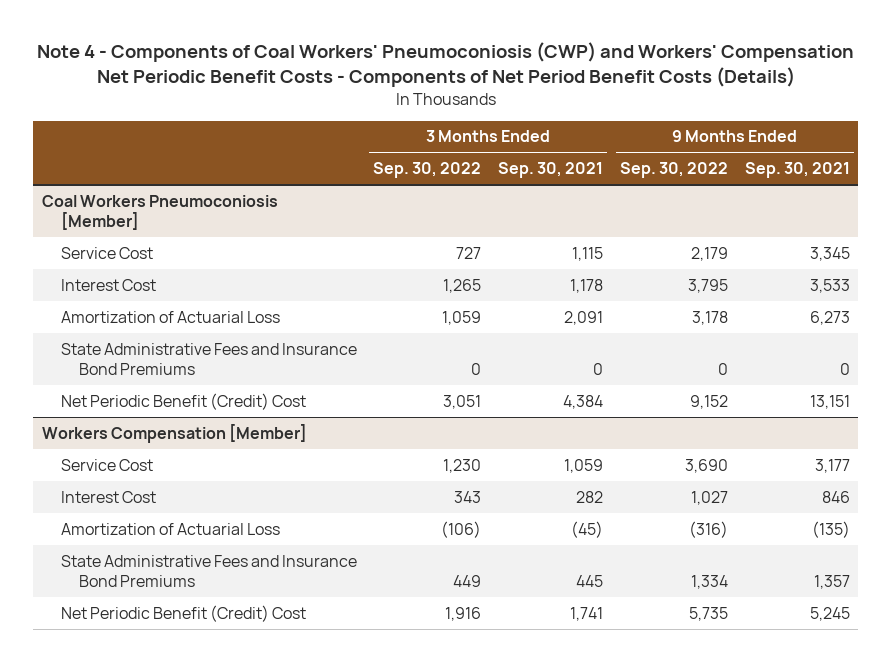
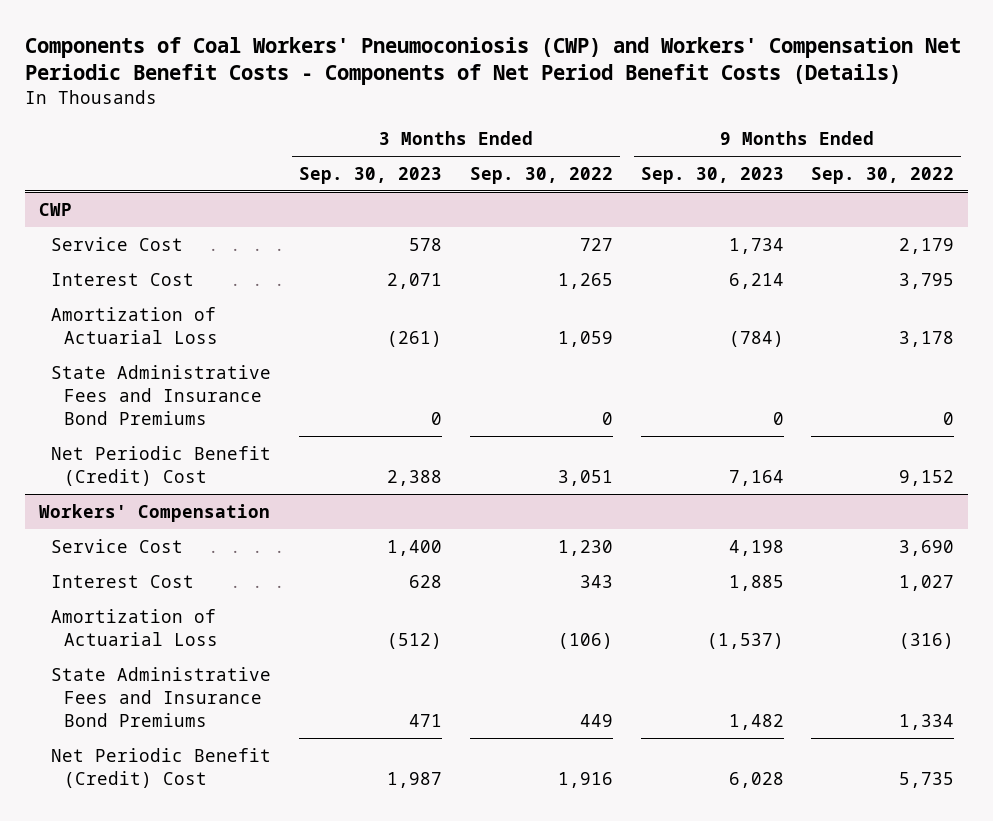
[36,42,854,87] Note 4 - Components of Coal Workers' Pneumoconiosis (CWP) and Workers' Compensation Net Periodic Benefit Costs - Components of Net Period Benefit Costs (Details) -> [25,36,962,86] Components of Coal Workers' Pneumoconiosis (CWP) and Workers' Compensation Net Periodic Benefit Costs - Components of Net Period Benefit Costs (Details)
[498,162,604,179] Sep. 30, 2021 -> none
[744,162,850,179] Sep. 30, 2021 -> none
none -> [299,166,443,184] Sep. 30, 2023
none -> [640,166,784,184] Sep. 30, 2023
[41,194,278,231] Coal Workers Pneumoconiosis [Member] -> [38,202,72,216] CWP
[41,423,307,443] Workers Compensation [Member] -> [38,503,270,522] Workers' Compensation

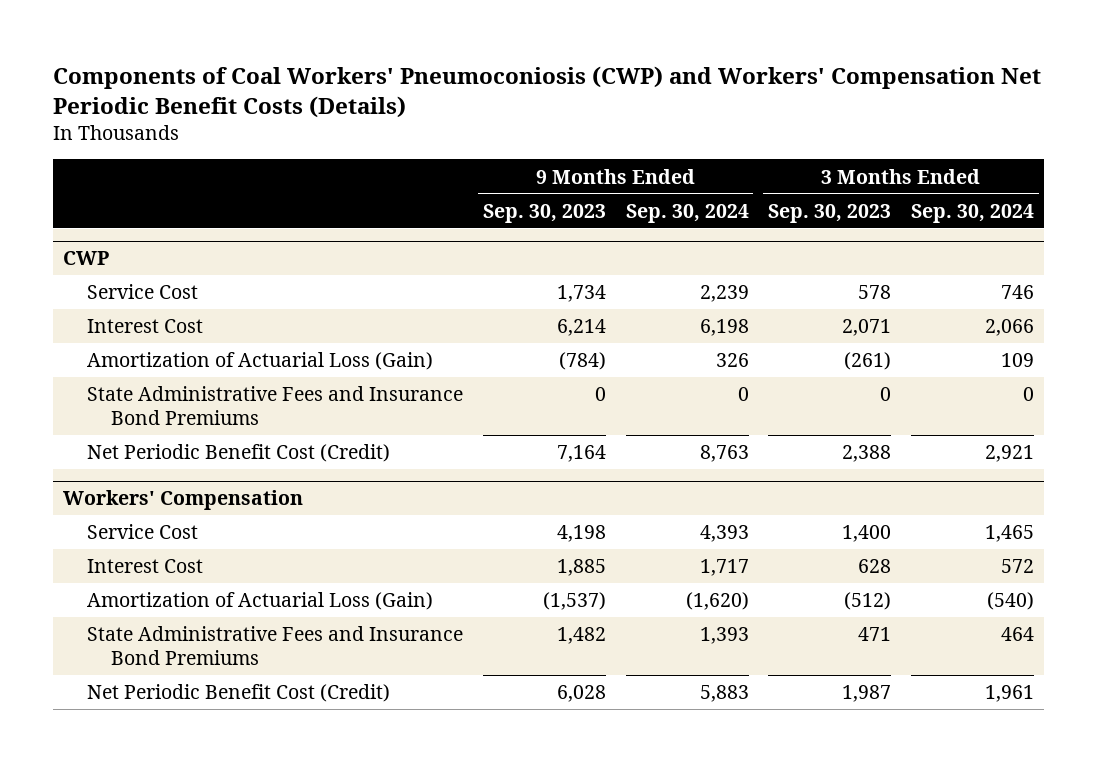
[25,36,962,86] Components of Coal Workers' Pneumoconiosis (CWP) and Workers' Compensation Net Periodic Benefit Costs - Components of Net Period Benefit Costs (Details) -> [53,65,1042,118] Components of Coal Workers' Pneumoconiosis (CWP) and Workers' Compensation Net Periodic Benefit Costs (Details)
[469,166,613,184] Sep. 30, 2022 -> none
[811,166,955,184] Sep. 30, 2022 -> none
none -> [625,203,749,223] Sep. 30, 2024
none -> [911,203,1035,223] Sep. 30, 2024
[51,306,218,344] Amortization of Actuarial Loss -> [87,352,434,371] Amortization of Actuarial Loss (Gain)
[51,445,272,486] Net Periodic Benefit (Credit) Cost -> [87,444,391,463] Net Periodic Benefit Cost (Credit)
[51,608,218,646] Amortization of Actuarial Loss -> [87,592,434,611] Amortization of Actuarial Loss (Gain)
[51,747,272,788] Net Periodic Benefit (Credit) Cost -> [87,684,391,703] Net Periodic Benefit Cost (Credit)

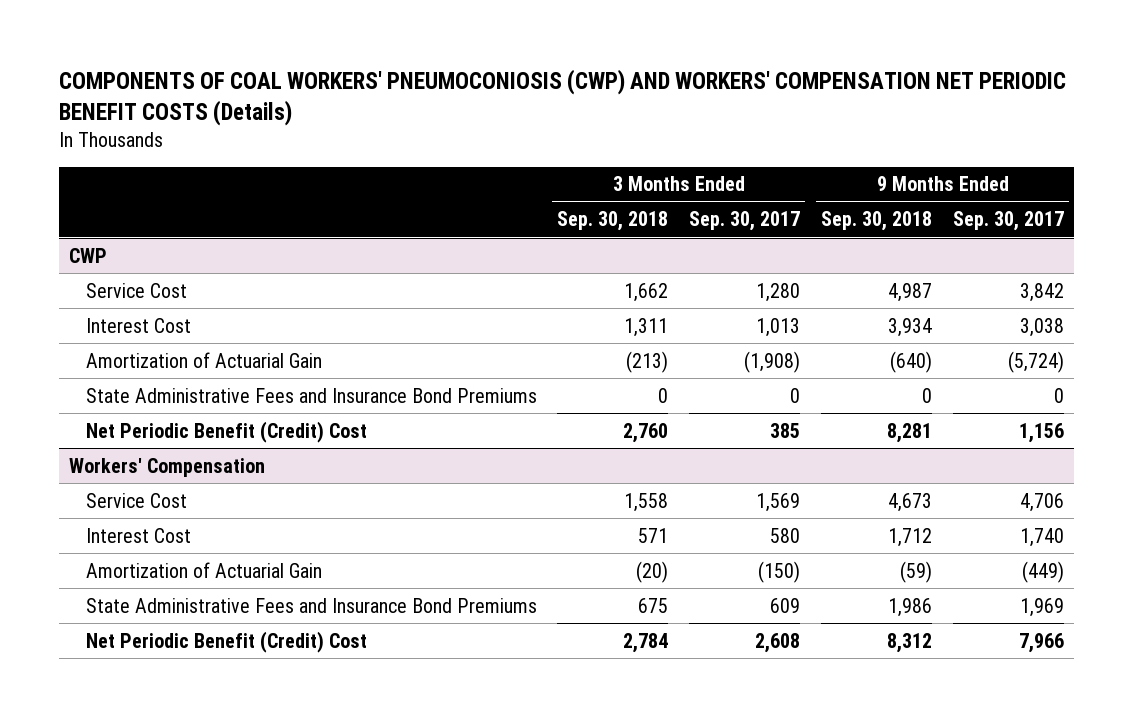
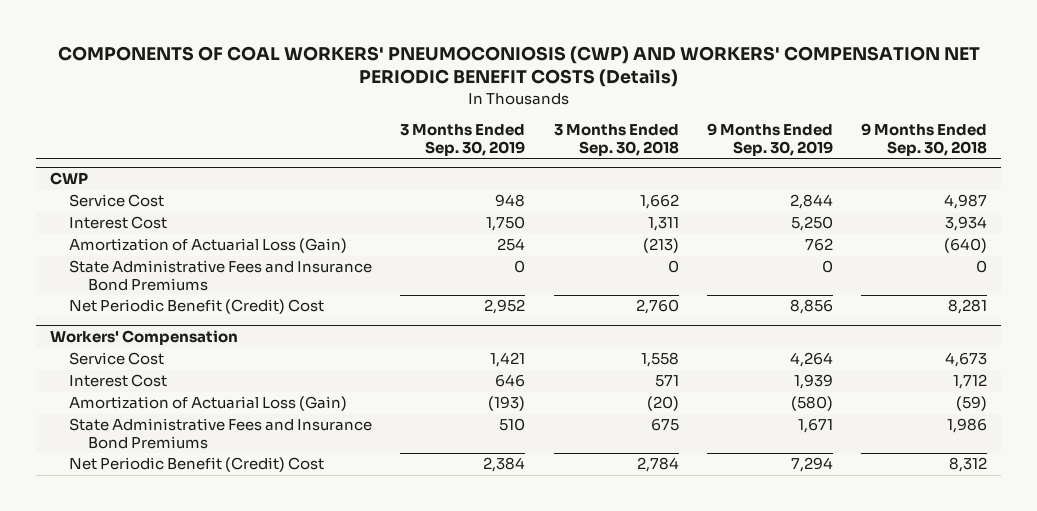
[689,211,801,232] Sep. 30, 2017 -> none
[952,211,1064,232] Sep. 30, 2017 -> none
none -> [400,124,526,156] 3 Months Ended Sep. 30, 2019
none -> [706,123,833,156] 9 Months Ended Sep. 30, 2019
[85,351,322,368] Amortization of Actuarial Gain -> [68,238,347,254] Amortization of Actuarial Loss (Gain)
[85,561,322,578] Amortization of Actuarial Gain -> [68,396,347,412] Amortization of Actuarial Loss (Gain)

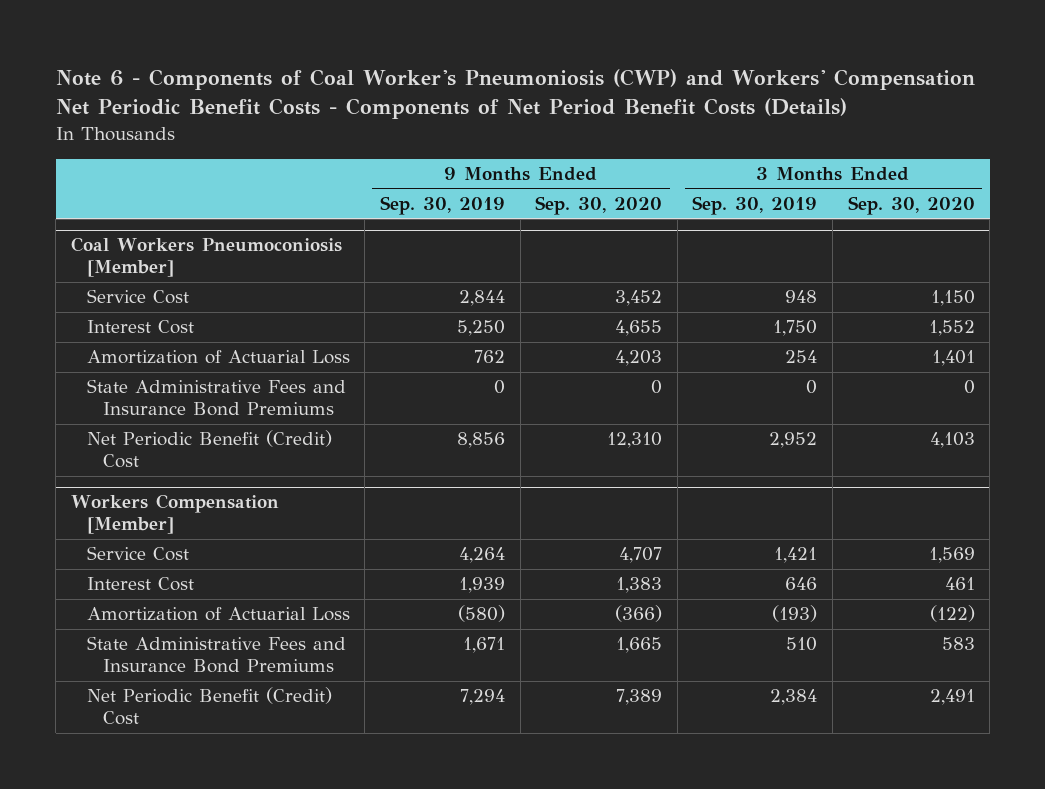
[57,45,980,88] COMPONENTS OF COAL WORKERS' PNEUMOCONIOSIS (CWP) AND WORKERS' COMPENSATION NET PERIODIC BENEFIT COSTS (Details) -> [55,69,975,120] Note 6 - Components of Coal Worker's Pneumoniosis (CWP) and Workers' Compensation Net Periodic Benefit Costs - Components of Net Period Benefit Costs (Details)
[553,124,679,156] 3 Months Ended Sep. 30, 2018 -> none
[861,123,988,156] 9 Months Ended Sep. 30, 2018 -> none
none -> [535,195,663,215] Sep. 30, 2020
none -> [847,195,975,215] Sep. 30, 2020
[50,172,89,186] CWP -> [70,237,342,278] Coal Workers Pneumoconiosis [Member]
[68,238,347,254] Amortization of Actuarial Loss (Gain) -> [86,350,350,365] Amortization of Actuarial Loss
[50,330,239,346] Workers' Compensation -> [70,494,279,535] Workers Compensation [Member]
[68,396,347,412] Amortization of Actuarial Loss (Gain) -> [86,607,350,622] Amortization of Actuarial Loss

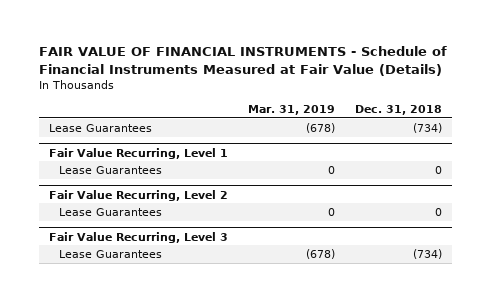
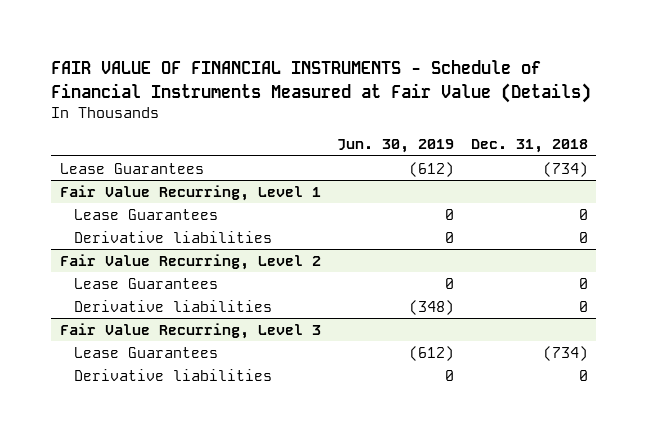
[247,104,335,115] Mar. 31, 2019 -> none
none -> [337,139,455,154] Jun. 30, 2019
none -> [73,230,272,243] Derivative liabilities
none -> [73,299,272,312] Derivative liabilities
none -> [73,368,272,381] Derivative liabilities

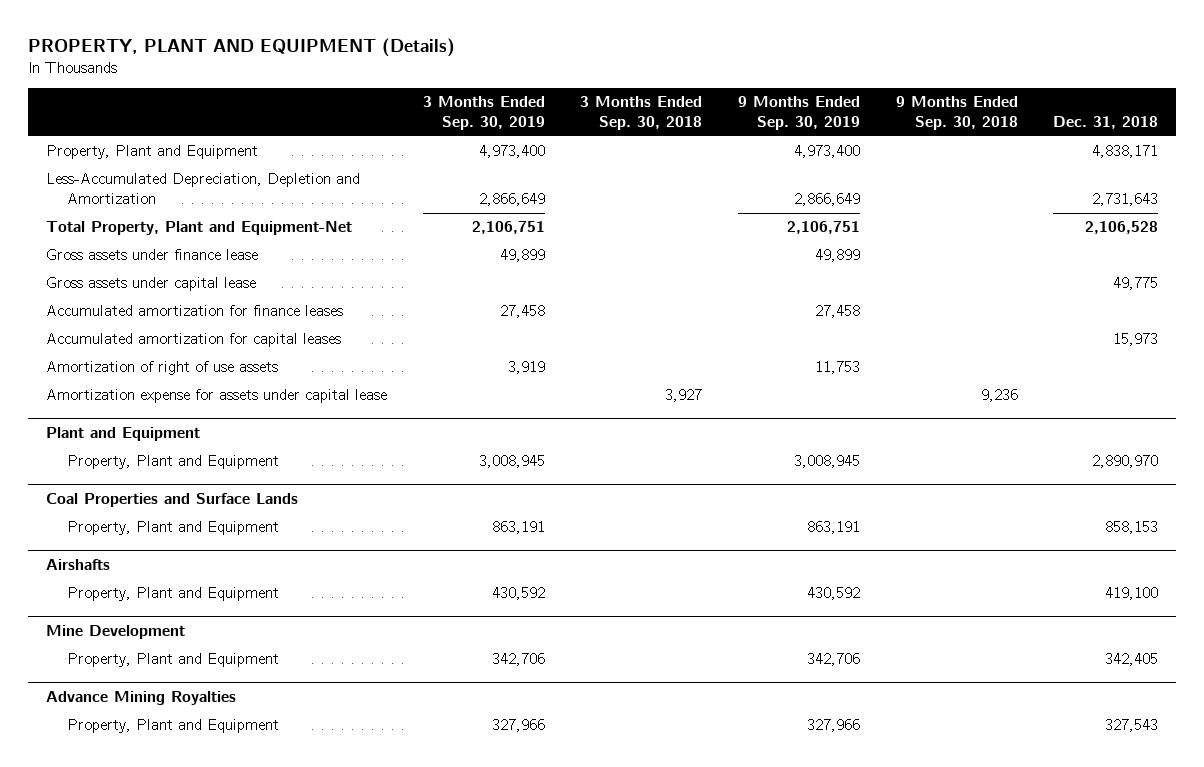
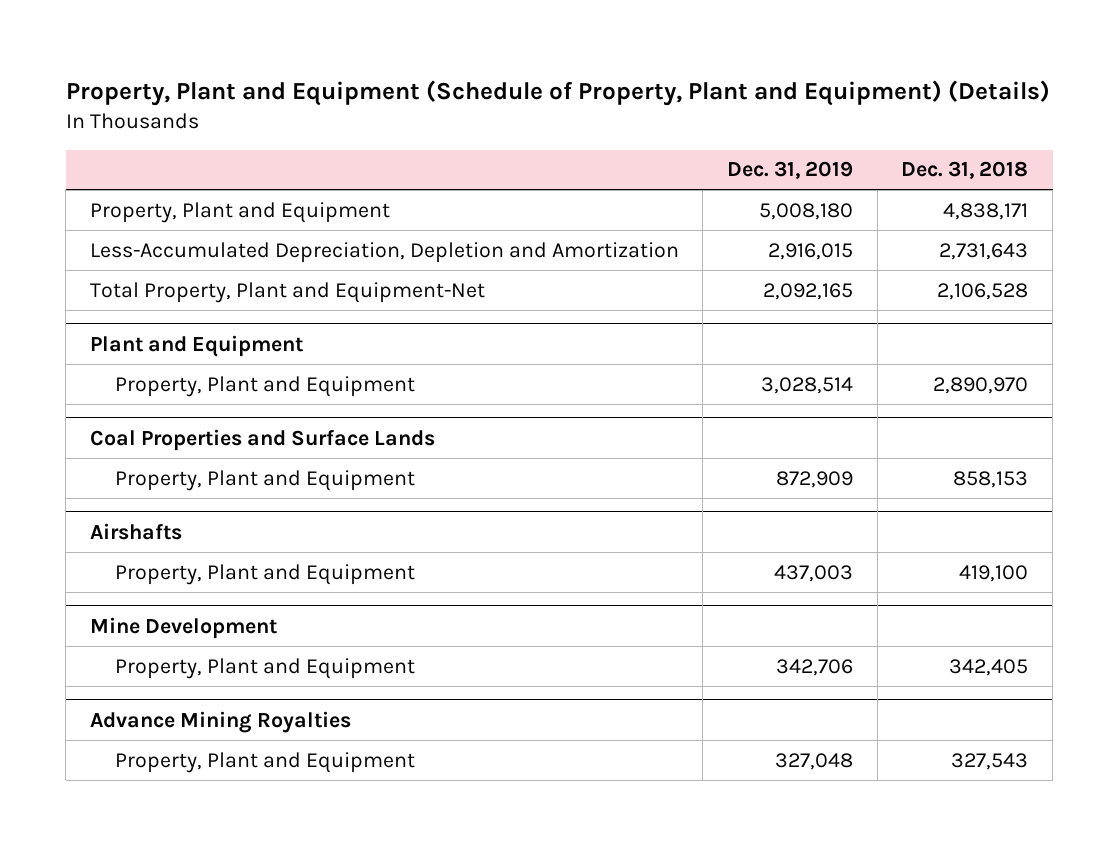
[28,38,456,58] PROPERTY, PLANT AND EQUIPMENT (Details) -> [65,80,1050,107] Property, Plant and Equipment (Schedule of Property, Plant and Equipment) (Details)
[422,96,545,130] 3 Months Ended Sep. 30, 2019 -> none
[580,96,703,130] 3 Months Ended Sep. 30, 2018 -> none
[737,96,860,130] 9 Months Ended Sep. 30, 2019 -> none
[895,96,1018,130] 9 Months Ended Sep. 30, 2018 -> none
none -> [727,161,854,180] Dec. 31, 2019
[46,249,259,261] Gross assets under finance lease -> none
[46,277,257,292] Gross assets under capital lease -> none
[46,305,344,317] Accumulated amortization for finance leases -> none
[46,333,342,348] Accumulated amortization for capital leases -> none
[46,361,279,376] Amortization of right of use assets -> none
[46,389,388,404] Amortization expense for assets under capital lease -> none

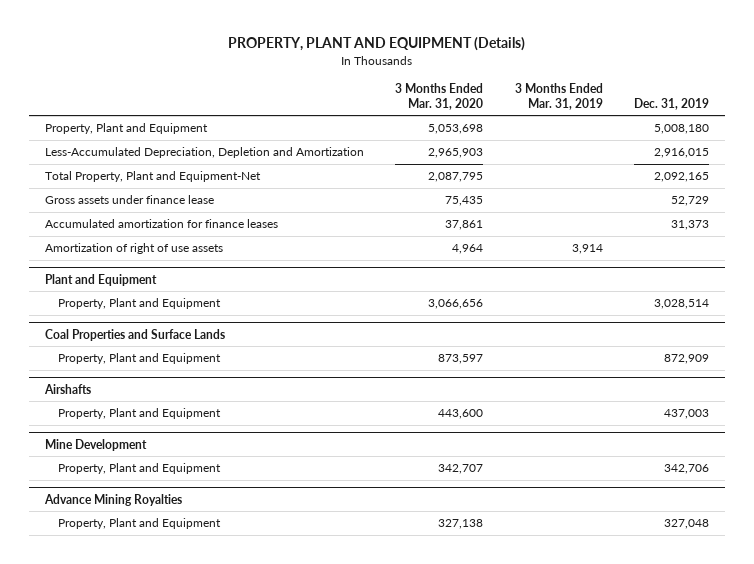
[65,80,1050,107] Property, Plant and Equipment (Schedule of Property, Plant and Equipment) (Details) -> [228,37,526,52] PROPERTY, PLANT AND EQUIPMENT (Details)
[901,161,1029,180] Dec. 31, 2018 -> none
none -> [395,82,484,110] 3 Months Ended Mar. 31, 2020
none -> [514,82,603,110] 3 Months Ended Mar. 31, 2019
none -> [45,195,215,205] Gross assets under finance lease
none -> [45,219,279,229] Accumulated amortization for finance leases
none -> [45,243,224,255] Amortization of right of use assets

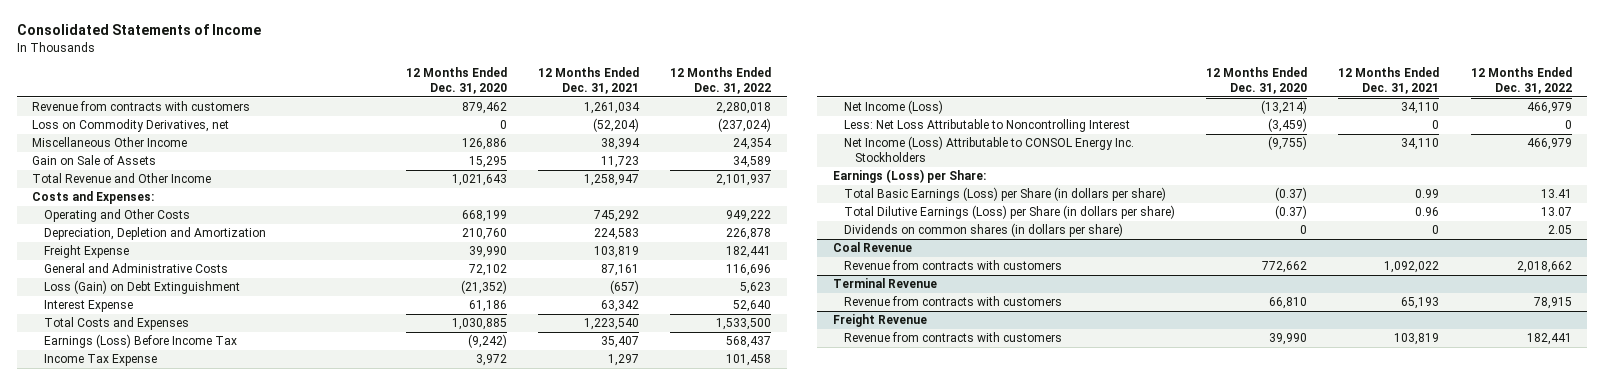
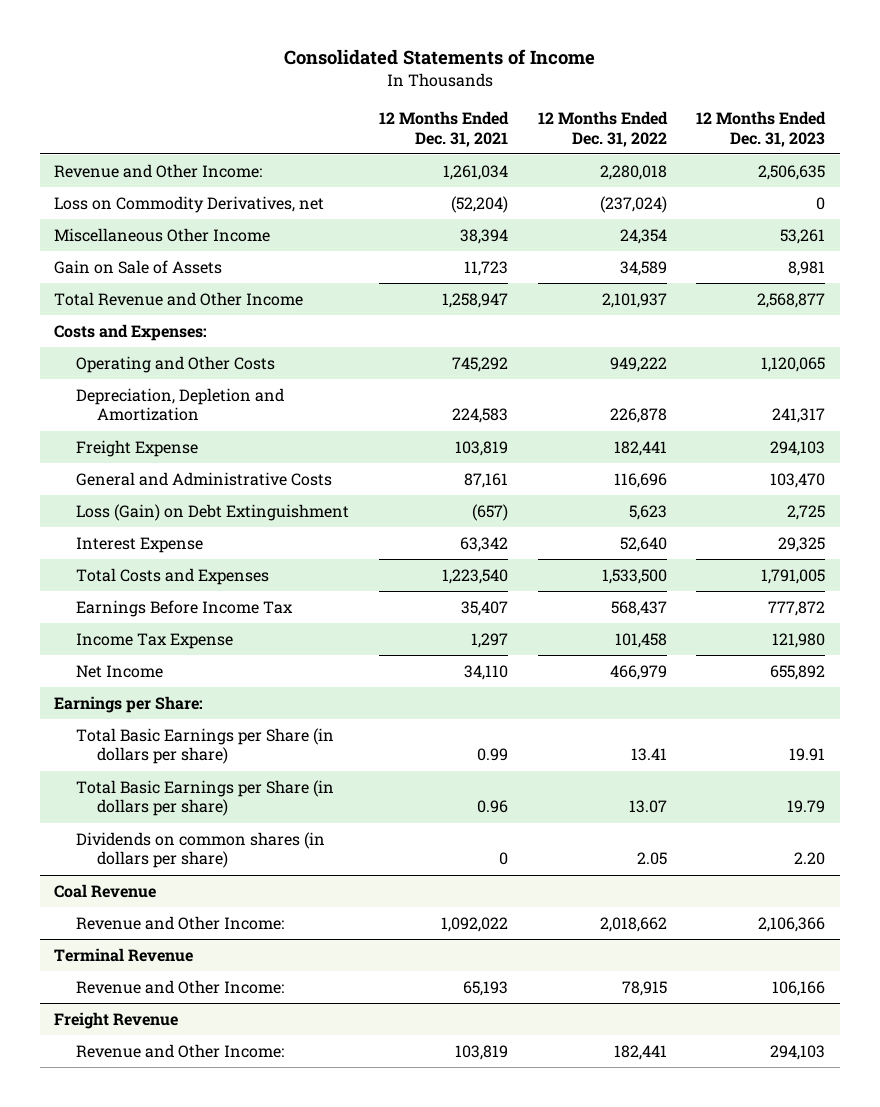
[405,67,507,94] 12 Months Ended Dec. 31, 2020 -> none
none -> [696,111,827,147] 12 Months Ended Dec. 31, 2023
[32,101,251,112] Revenue from contracts with customers -> [54,163,263,178] Revenue and Other Income:
[43,334,237,349] Earnings (Loss) Before Income Tax -> [75,599,293,617] Earnings Before Income Tax
[843,100,943,115] Net Income (Loss) -> none
[843,119,1130,133] Less: Net Loss Attributable to Noncontrolling Interest -> none
[843,136,1134,162] Net Income (Loss) Attributable to CONSOL Energy Inc. Stockholders -> [75,664,163,678] Net Income
[832,169,986,184] Earnings (Loss) per Share: -> [54,695,204,713] Earnings per Share:
[843,187,1166,202] Total Basic Earnings (Loss) per Share (in dollars per share) -> [75,727,334,765] Total Basic Earnings per Share (in dollars per share)
[843,205,1175,220] Total Dilutive Earnings (Loss) per Share (in dollars per share) -> [75,779,334,817] Total Basic Earnings per Share (in dollars per share)
[843,260,1062,271] Revenue from contracts with customers -> [75,915,284,930] Revenue and Other Income:
[843,296,1062,307] Revenue from contracts with customers -> [75,979,284,994] Revenue and Other Income:
[843,332,1062,343] Revenue from contracts with customers -> [75,1043,284,1058] Revenue and Other Income:

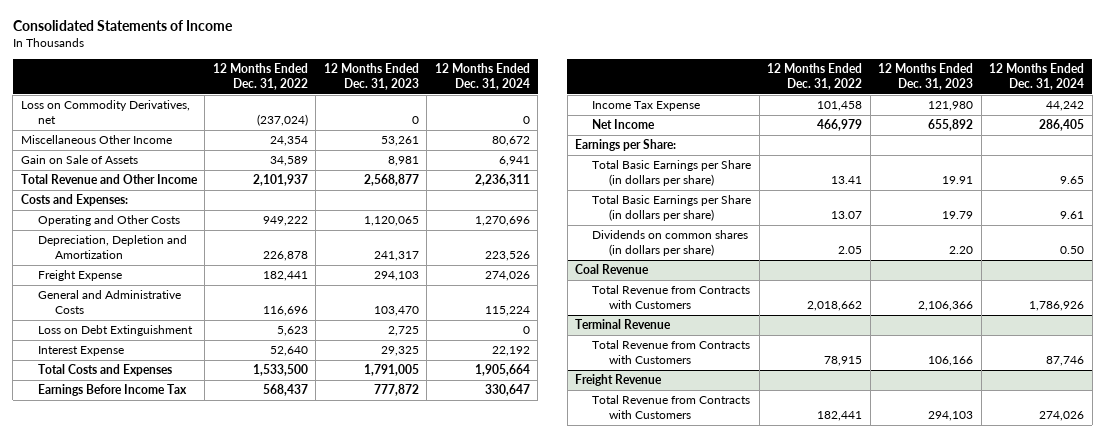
[378,111,509,147] 12 Months Ended Dec. 31, 2021 -> none
none -> [434,62,530,91] 12 Months Ended Dec. 31, 2024
[54,163,263,178] Revenue and Other Income: -> none
[75,503,349,521] Loss (Gain) on Debt Extinguishment -> [37,325,193,337] Loss on Debt Extinguishment
[75,915,284,930] Revenue and Other Income: -> [592,285,751,310] Total Revenue from Contracts with Customers
[75,979,284,994] Revenue and Other Income: -> [592,340,751,365] Total Revenue from Contracts with Customers
[75,1043,284,1058] Revenue and Other Income: -> [592,395,751,420] Total Revenue from Contracts with Customers

